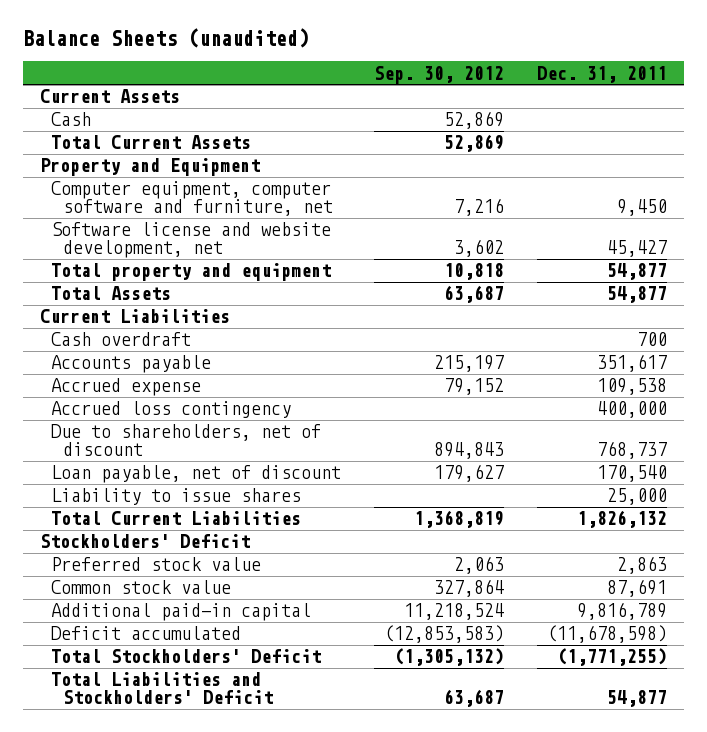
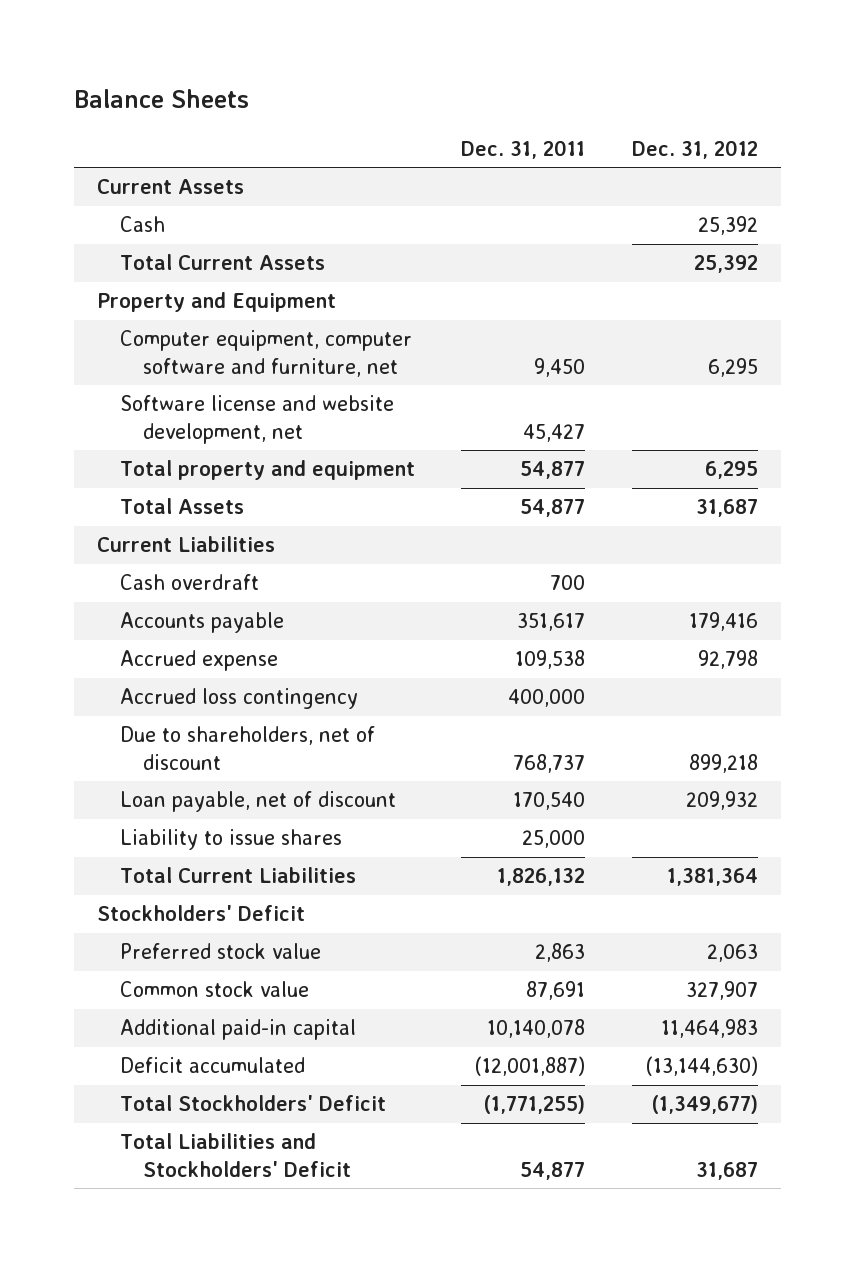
[23,28,310,49] Balance Sheets (unaudited) -> [74,88,250,108] Balance Sheets
[374,65,505,84] Sep. 30, 2012 -> none
none -> [631,139,758,159] Dec. 31, 2012
[577,602,668,621] 9,816,789 -> [487,1019,586,1039] 10,140,078
[547,625,668,644] (11,678,598) -> [475,1056,586,1077] (12,001,887)

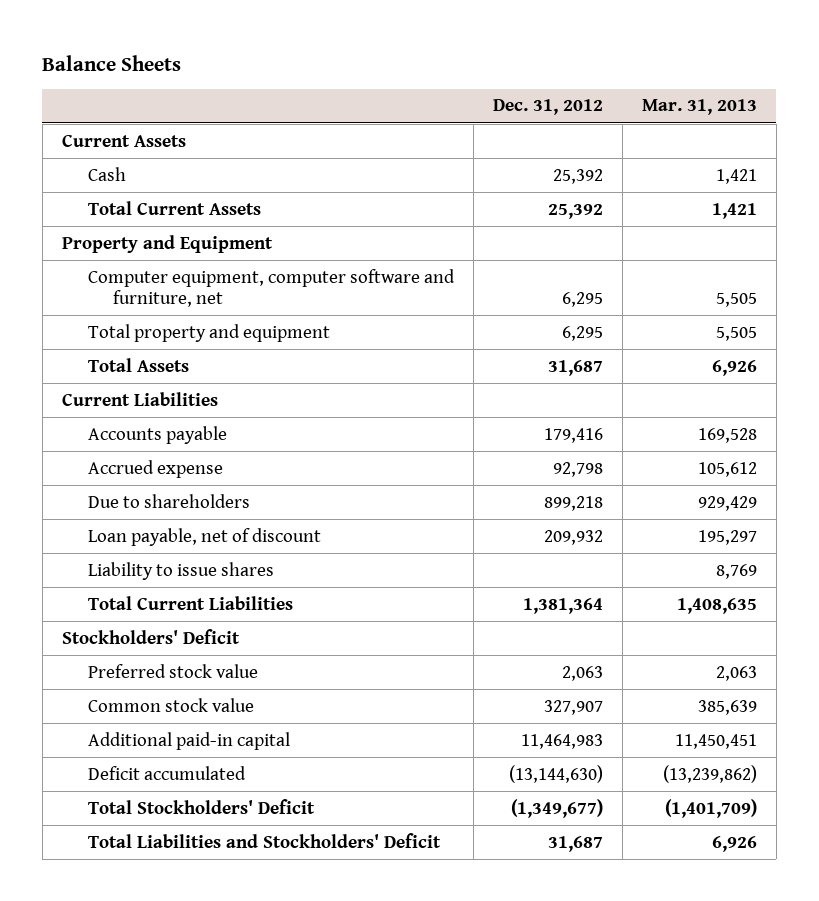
[461,139,586,159] Dec. 31, 2011 -> none
none -> [641,99,757,116] Mar. 31, 2013
[120,395,395,444] Software license and website development, net -> none
[120,574,260,591] Cash overdraft -> none
[120,688,359,710] Accrued loss contingency -> none
[120,726,376,770] Due to shareholders, net of discount -> [87,493,250,508] Due to shareholders

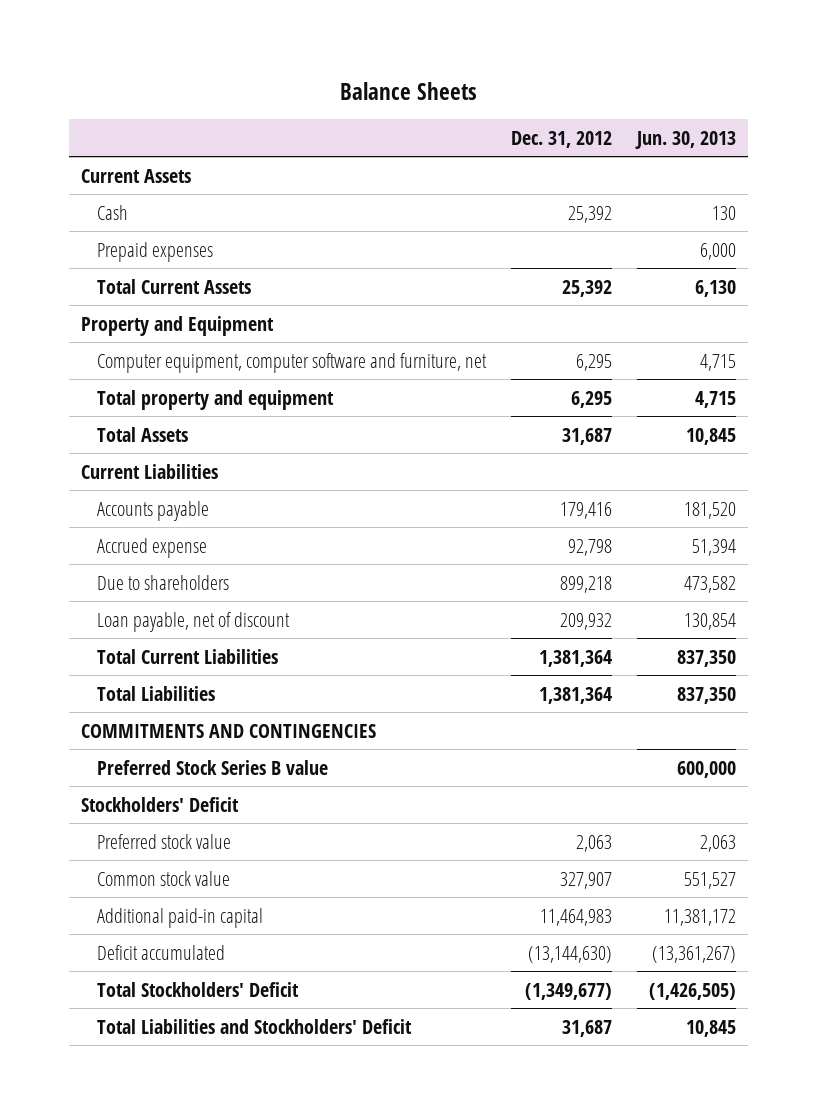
[641,99,757,116] Mar. 31, 2013 -> none
none -> [634,130,736,149] Jun. 30, 2013
none -> [97,241,214,262] Prepaid expenses
[87,561,274,580] Liability to issue shares -> none
none -> [97,685,216,701] Total Liabilities
none -> [81,723,377,738] COMMITMENTS AND CONTINGENCIES
none -> [97,759,329,775] Preferred Stock Series B value

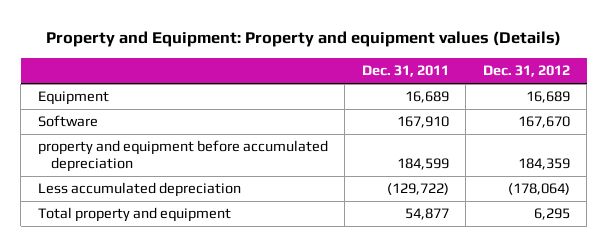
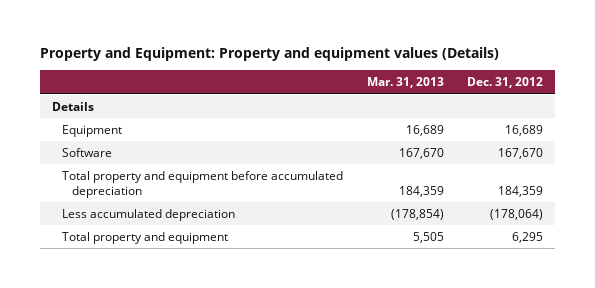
[361,65,449,78] Dec. 31, 2011 -> none
none -> [366,77,444,89] Mar. 31, 2013
none -> [51,101,94,111] Details
[37,140,328,173] property and equipment before accumulated depreciation -> [62,170,344,198] Total property and equipment before accumulated depreciation

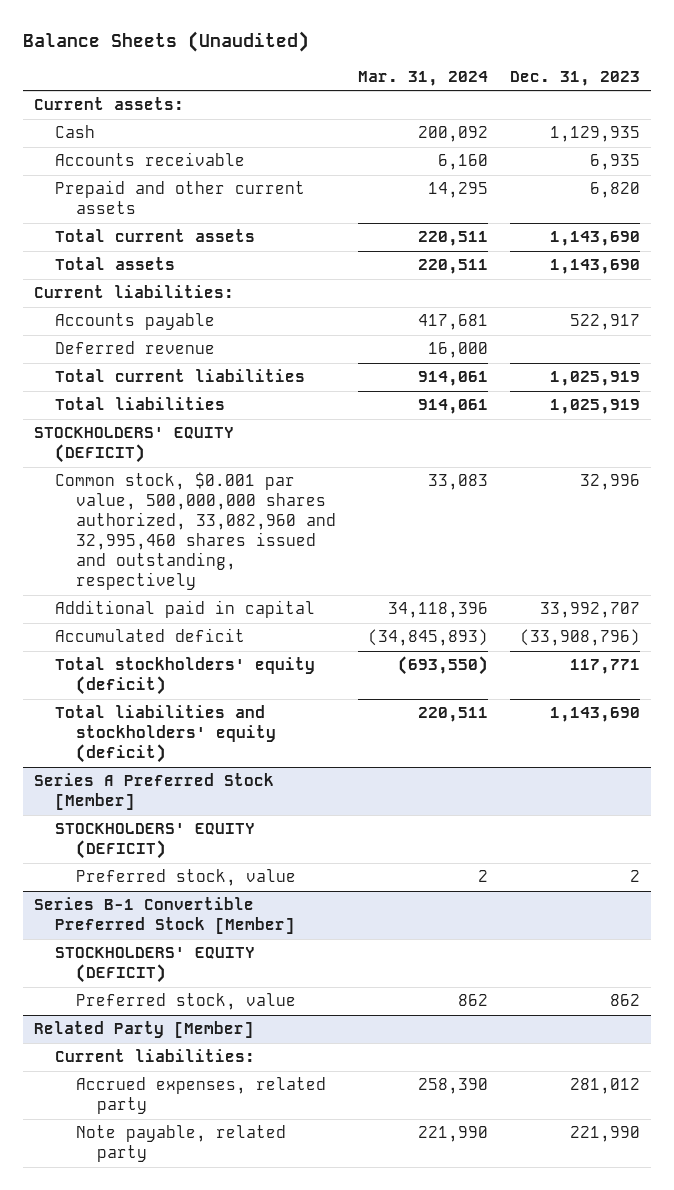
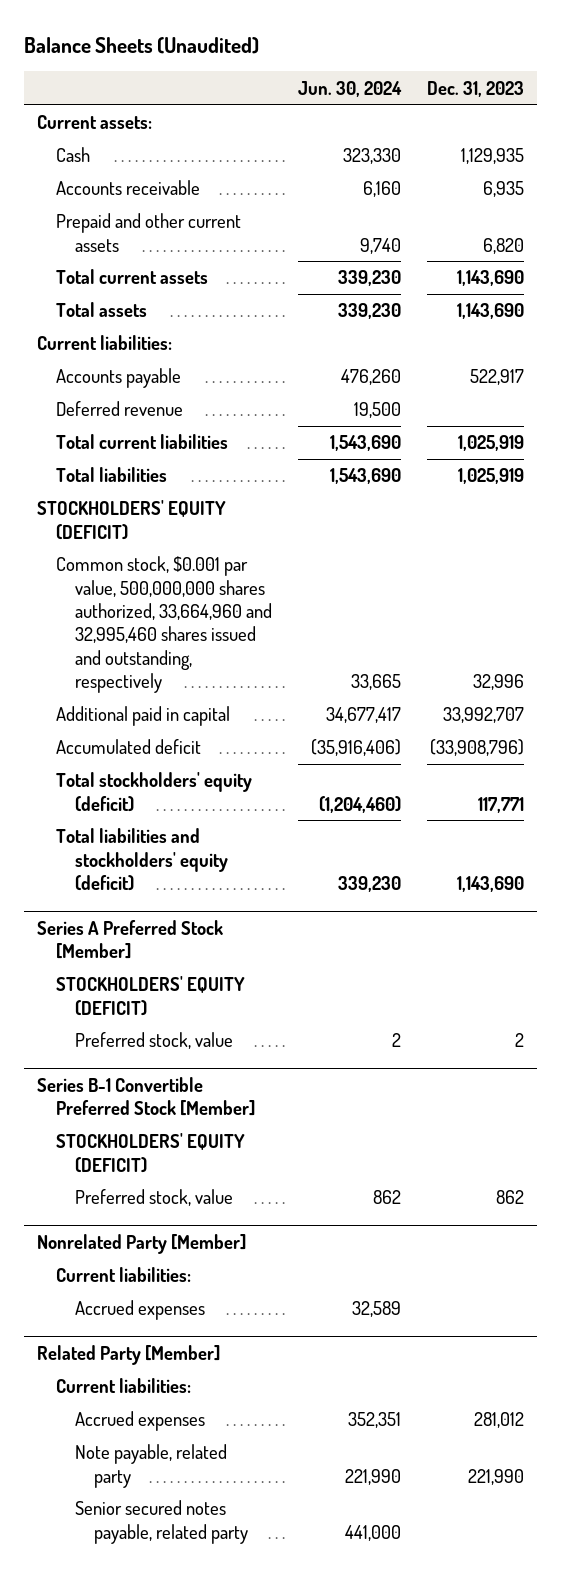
[358,70,489,86] Mar. 31, 2024 -> none
none -> [297,80,402,97] Jun. 30, 2024
[54,472,337,591] Common stock, $0.001 par value, 500,000,000 shares authorized, 33,082,960 and 32,995,460 shares issued and outstanding, respectively -> [56,556,272,694] Common stock, $0.001 par value, 500,000,000 shares authorized, 33,664,960 and 32,995,460 shares issued and outstanding, respectively
none -> [37,1233,247,1254] Nonrelated Party [Member]
none -> [56,1267,192,1283] Current liabilities:
none -> [74,1300,205,1321] Accrued expenses
[76,1077,327,1115] Accrued expenses, related party -> [74,1411,205,1432] Accrued expenses
none -> [74,1500,248,1544] Senior secured notes payable, related party

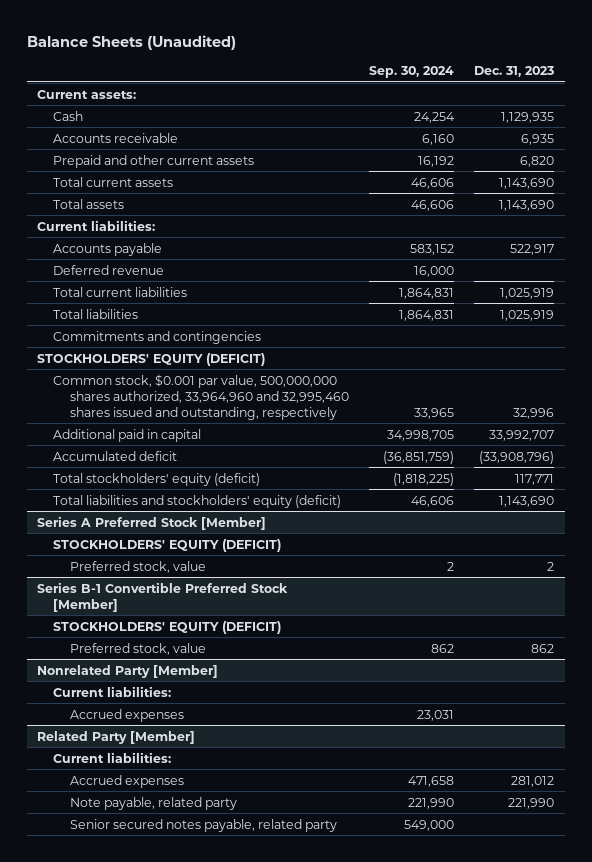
[297,80,402,97] Jun. 30, 2024 -> none
none -> [369,65,455,78] Sep. 30, 2024
none -> [53,330,262,344] Commitments and contingencies
[56,556,272,694] Common stock, $0.001 par value, 500,000,000 shares authorized, 33,664,960 and 32,995,460 shares issued and outstanding, respectively -> [53,373,349,420] Common stock, $0.001 par value, 500,000,000 shares authorized, 33,964,960 and 32,995,460 shares issued and outstanding, respectively

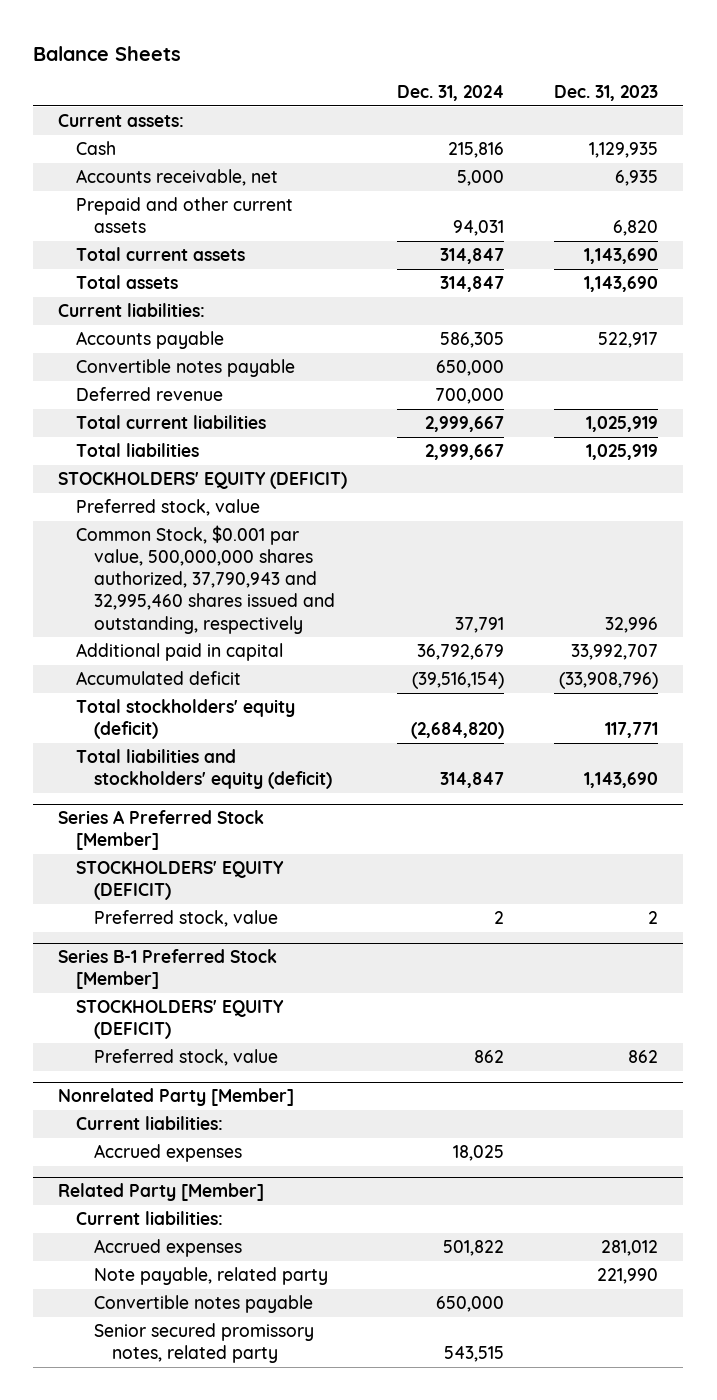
[27,34,237,50] Balance Sheets (Unaudited) -> [33,45,182,61] Balance Sheets
[369,65,455,78] Sep. 30, 2024 -> none
none -> [397,85,505,102] Dec. 31, 2024
[53,132,179,143] Accounts receivable -> [76,169,279,187] Accounts receivable, net
none -> [76,359,296,378] Convertible notes payable
[53,330,262,344] Commitments and contingencies -> none
none -> [76,499,261,517] Preferred stock, value
[53,373,349,420] Common stock, $0.001 par value, 500,000,000 shares authorized, 33,964,960 and 32,995,460 shares issued and outstanding, respectively -> [76,525,336,634] Common Stock, $0.001 par value, 500,000,000 shares authorized, 37,790,943 and 32,995,460 shares issued and outstanding, respectively
[37,581,289,612] Series B-1 Convertible Preferred Stock [Member] -> [58,949,278,990] Series B-1 Preferred Stock [Member]
none -> [94,1295,314,1314] Convertible notes payable
[69,818,337,832] Senior secured notes payable, related party -> [94,1323,315,1364] Senior secured promissory notes, related party

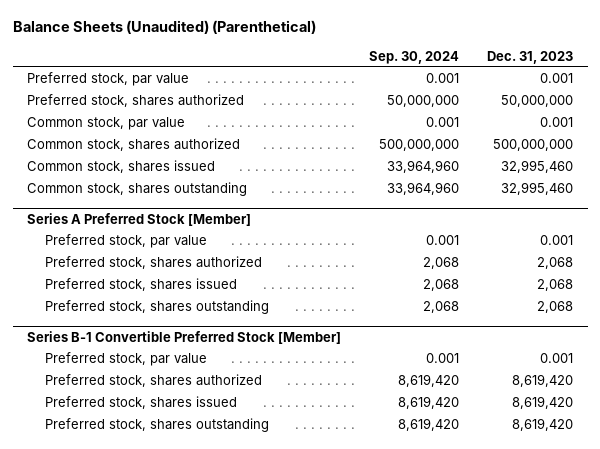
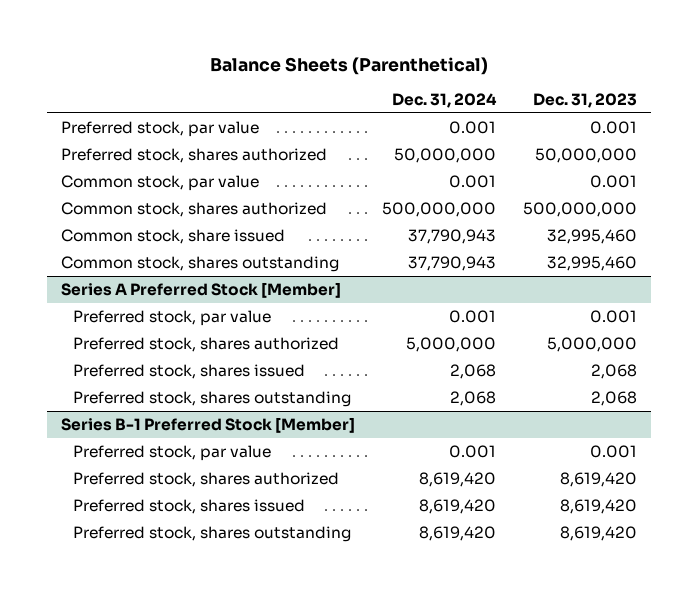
[12,20,316,35] Balance Sheets (Unaudited) (Parenthetical) -> [209,56,488,75] Balance Sheets (Parenthetical)
[369,50,460,64] Sep. 30, 2024 -> none
none -> [391,93,497,109] Dec. 31, 2024
[26,160,215,174] Common stock, shares issued -> [60,228,285,244] Common stock, share issued
[537,257,574,270] 2,068 -> [547,336,638,352] 5,000,000
[26,330,341,344] Series B-1 Convertible Preferred Stock [Member] -> [60,416,355,433] Series B-1 Preferred Stock [Member]

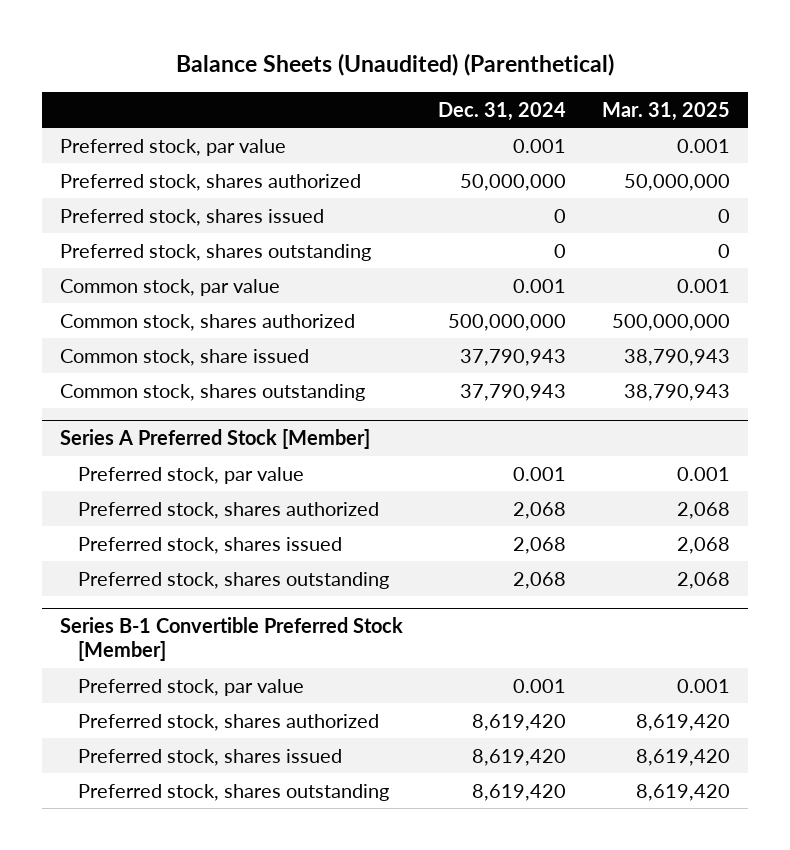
[209,56,488,75] Balance Sheets (Parenthetical) -> [175,53,614,77] Balance Sheets (Unaudited) (Parenthetical)
[533,93,638,109] Dec. 31, 2023 -> none
none -> [602,101,731,121] Mar. 31, 2025
none -> [59,208,324,226] Preferred stock, shares issued
none -> [59,243,371,261] Preferred stock, shares outstanding
[405,336,496,352] 5,000,000 -> [513,501,567,519] 2,068
[60,416,355,433] Series B-1 Preferred Stock [Member] -> [59,616,403,662] Series B-1 Convertible Preferred Stock [Member]

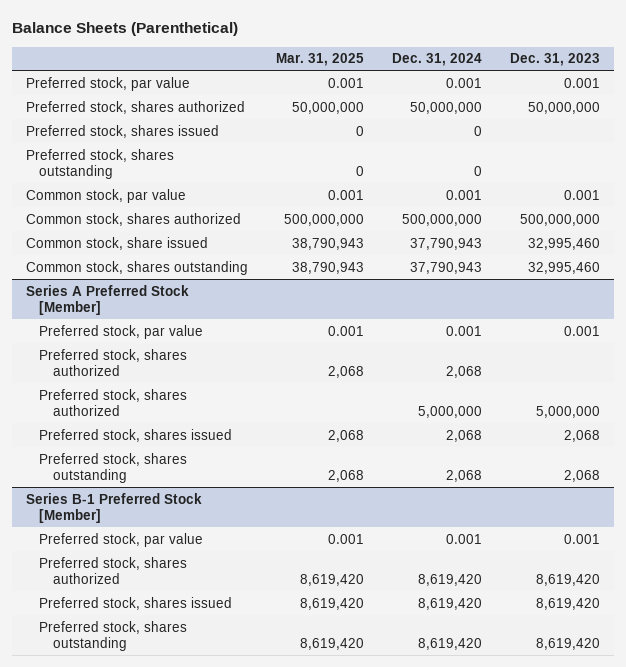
[175,53,614,77] Balance Sheets (Unaudited) (Parenthetical) -> [11,22,238,37] Balance Sheets (Parenthetical)
none -> [510,53,601,67] Dec. 31, 2023
none -> [39,388,188,417] Preferred stock, shares authorized
[59,616,403,662] Series B-1 Convertible Preferred Stock [Member] -> [25,492,202,524] Series B-1 Preferred Stock [Member]

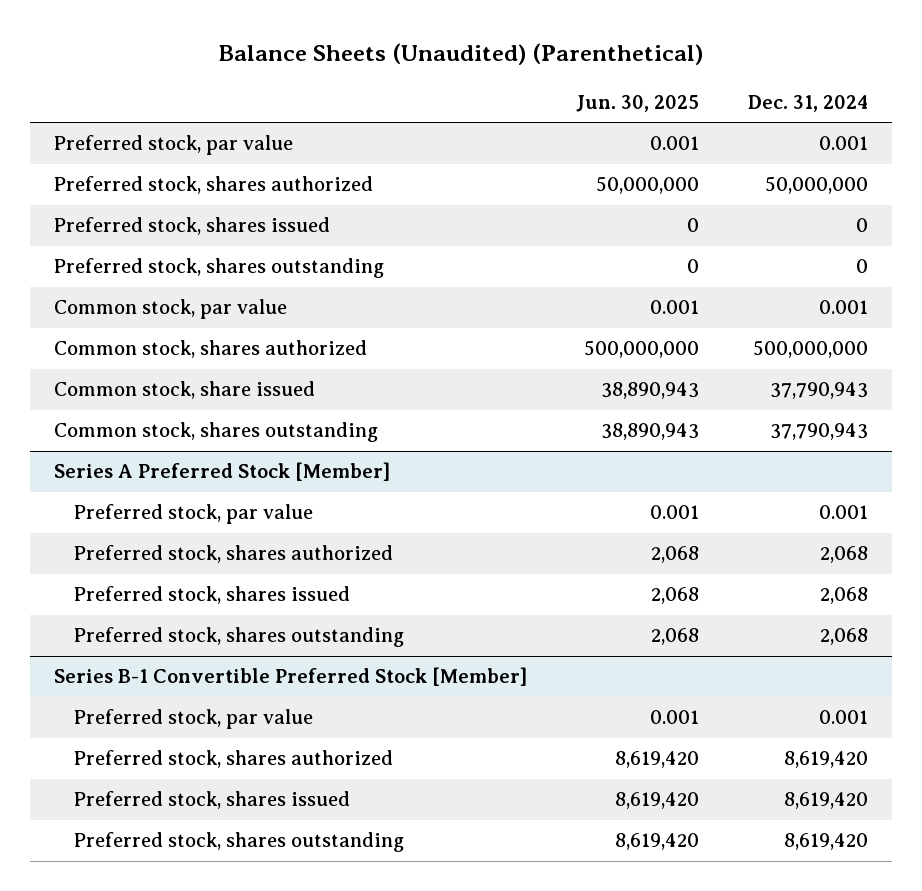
[11,22,238,37] Balance Sheets (Parenthetical) -> [217,42,703,65] Balance Sheets (Unaudited) (Parenthetical)
[276,53,365,67] Mar. 31, 2025 -> none
[510,53,601,67] Dec. 31, 2023 -> none
none -> [575,94,699,112] Jun. 30, 2025
[39,388,188,417] Preferred stock, shares authorized -> none
[25,492,202,524] Series B-1 Preferred Stock [Member] -> [53,667,527,687] Series B-1 Convertible Preferred Stock [Member]

